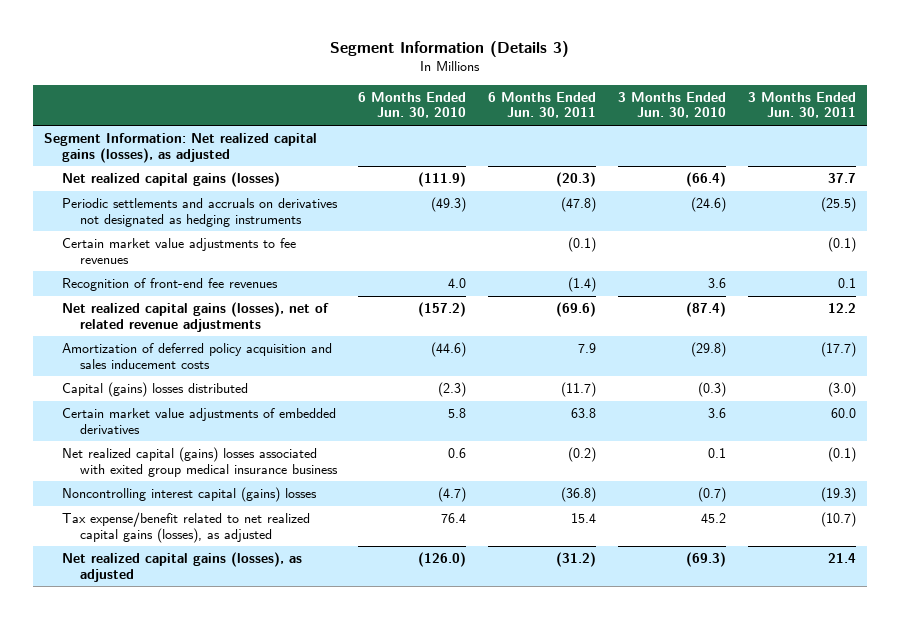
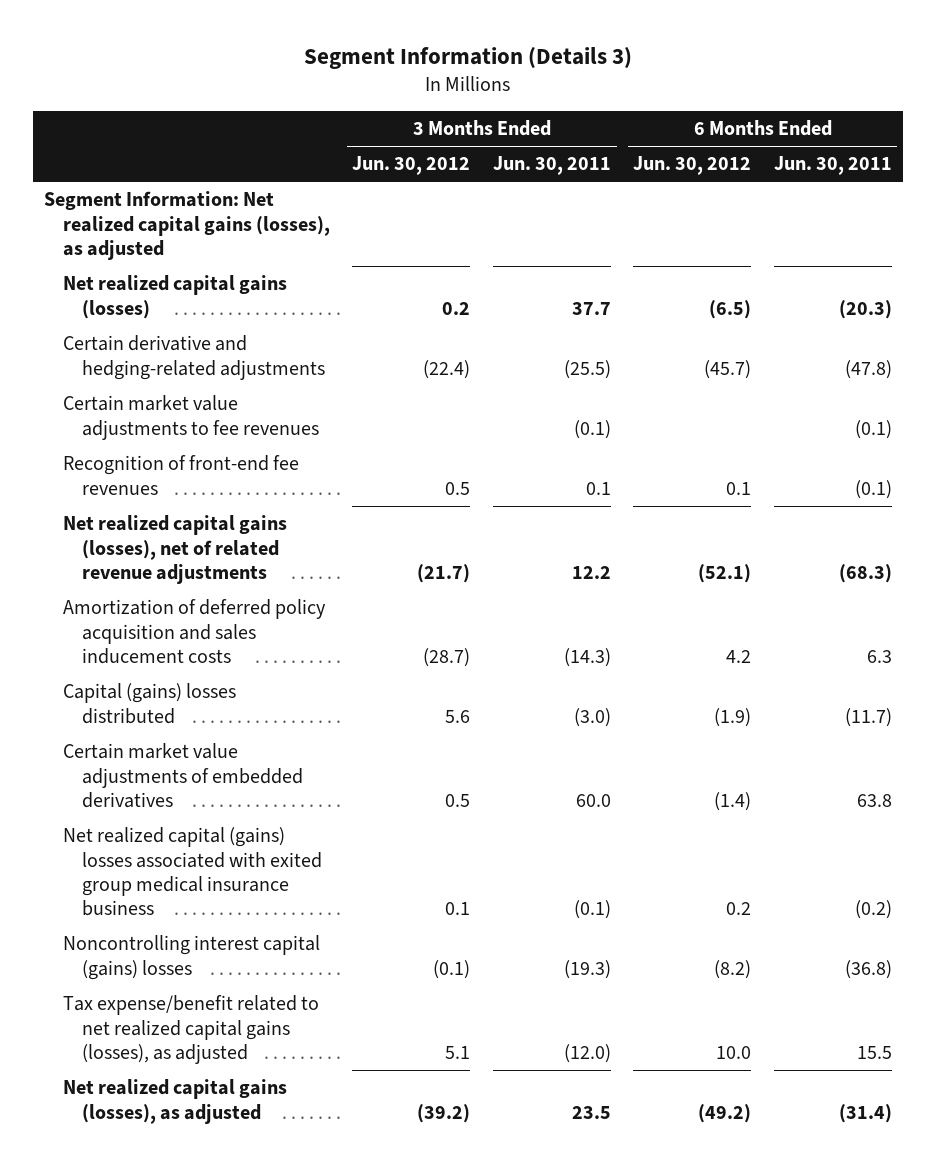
[358,91,467,119] 6 Months Ended Jun. 30, 2010 -> none
[618,91,727,119] 3 Months Ended Jun. 30, 2010 -> none
none -> [352,156,471,176] Jun. 30, 2012
none -> [633,156,752,176] Jun. 30, 2012
[61,197,338,227] Periodic settlements and accruals on derivatives not designated as hedging instruments -> [62,335,326,380] Certain derivative and hedging-related adjustments
[568,276,597,292] (1.4) -> [854,479,892,499] (0.1)
[556,301,597,317] (69.6) -> [838,564,892,584] (68.3)
[578,342,597,353] 7.9 -> [866,650,892,664] 6.3
[821,341,857,357] (17.7) -> [563,648,611,668] (14.3)
[571,512,597,523] 15.4 -> [856,1046,892,1060] 15.5
[821,511,857,527] (10.7) -> [563,1044,611,1064] (12.0)
[556,551,597,567] (31.2) -> [838,1103,892,1123] (31.4)
[828,552,857,563] 21.4 -> [571,1105,611,1119] 23.5

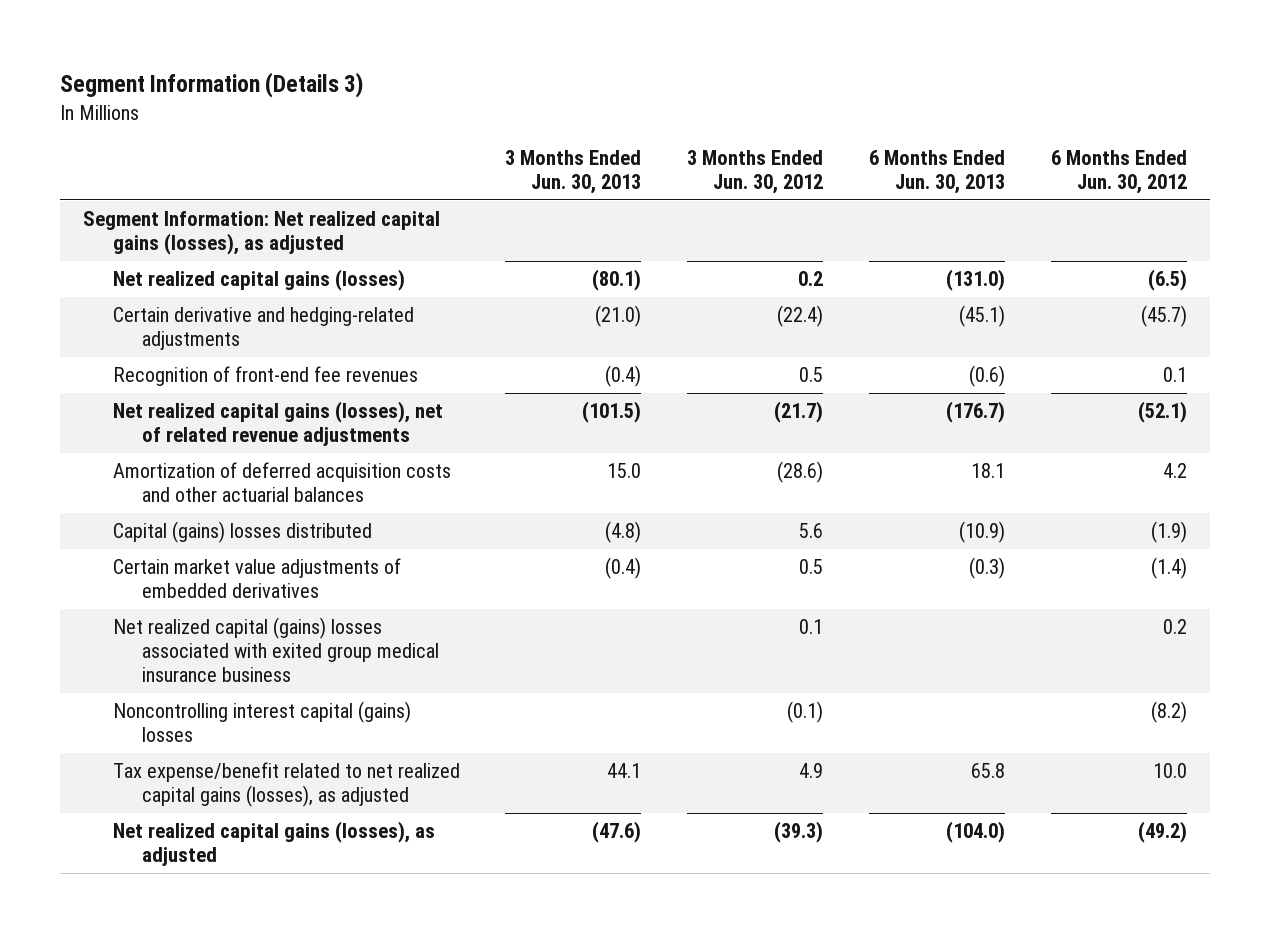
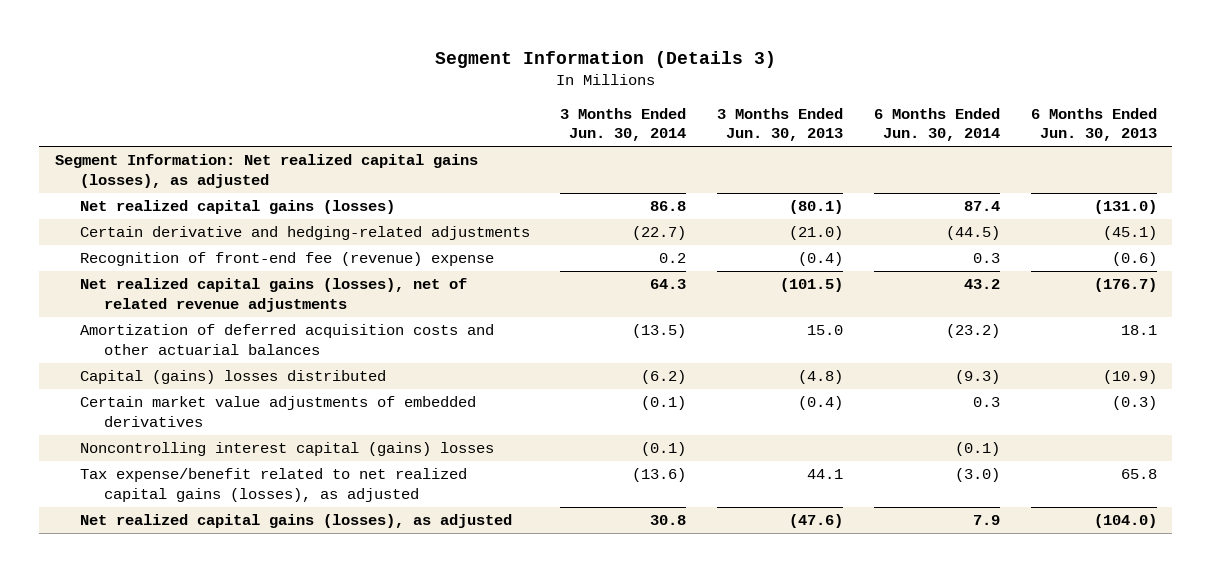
[687,150,824,194] 3 Months Ended Jun. 30, 2012 -> none
[1051,150,1188,194] 6 Months Ended Jun. 30, 2012 -> none
none -> [560,107,687,141] 3 Months Ended Jun. 30, 2014
none -> [874,107,1001,141] 6 Months Ended Jun. 30, 2014
[112,366,418,387] Recognition of front-end fee revenues -> [79,252,494,267] Recognition of front-end fee (revenue) expense
[112,617,439,682] Net realized capital (gains) losses associated with exited group medical insurance business -> none

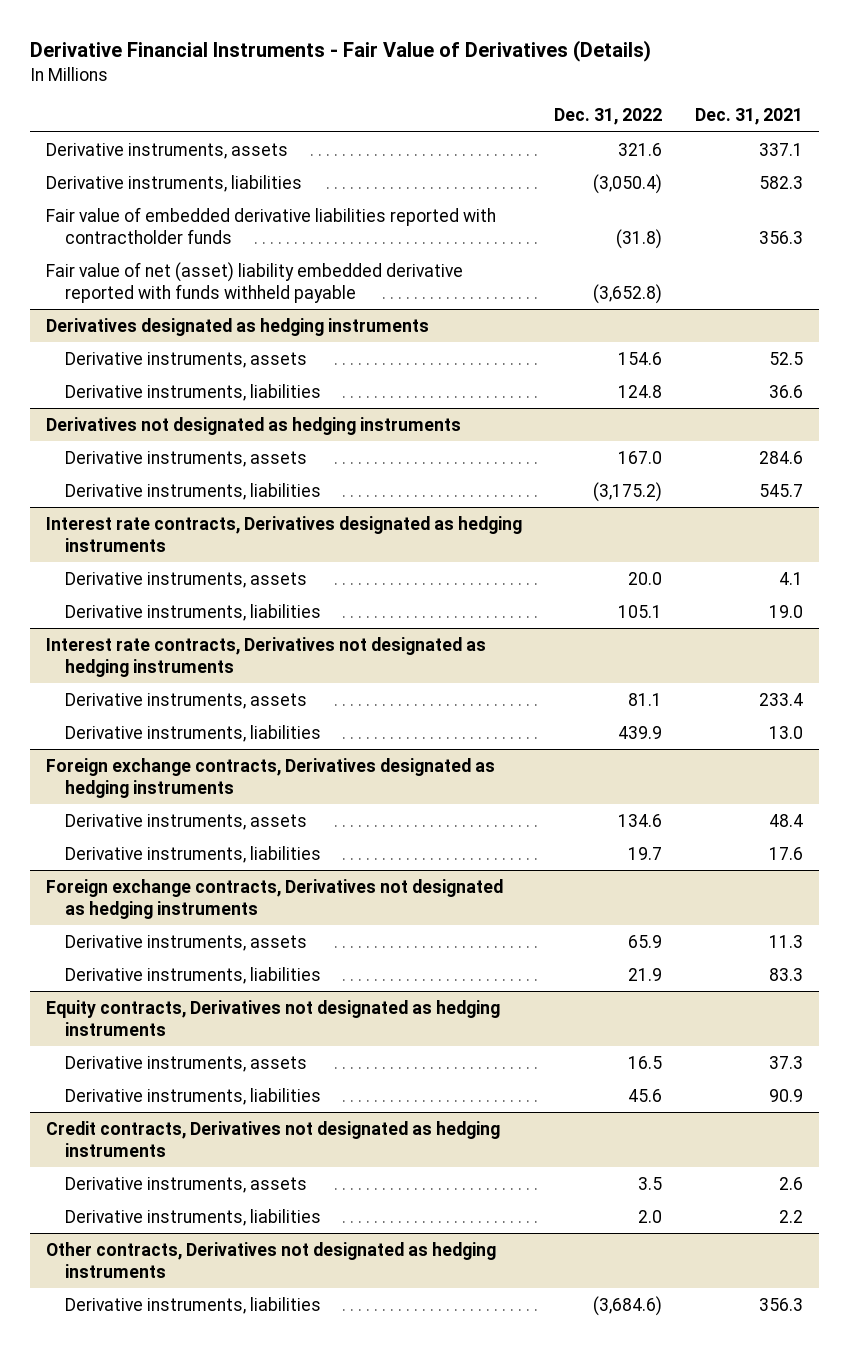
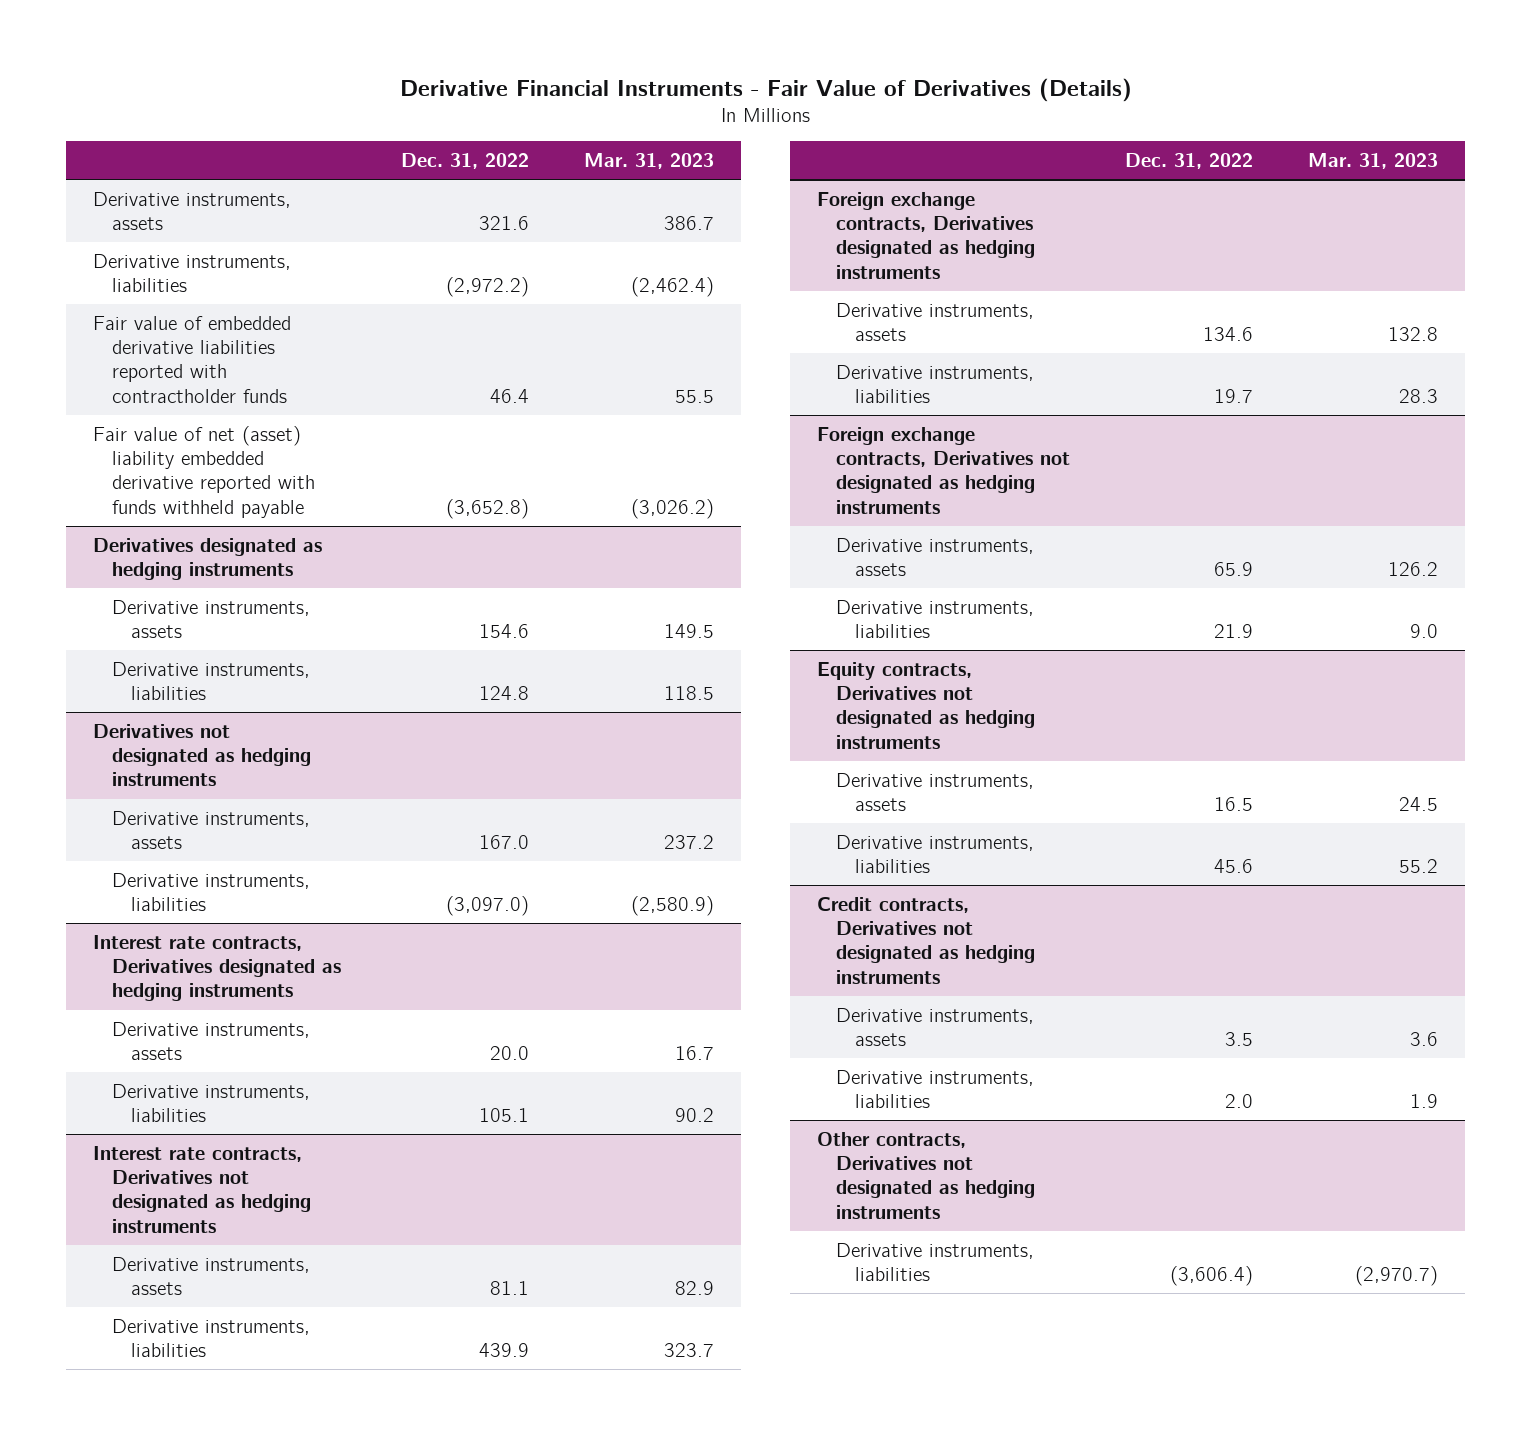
[694,108,803,126] Dec. 31, 2021 -> none
none -> [584,152,715,169] Mar. 31, 2023
[593,173,663,194] (3,050.4) -> [446,276,530,297] (2,972.2)
[616,228,663,249] (31.8) -> [490,388,530,403] 46.4
[593,481,663,502] (3,175.2) -> [446,895,530,916] (3,097.0)
[593,1295,663,1316] (3,684.6) -> [1170,1265,1254,1286] (3,606.4)

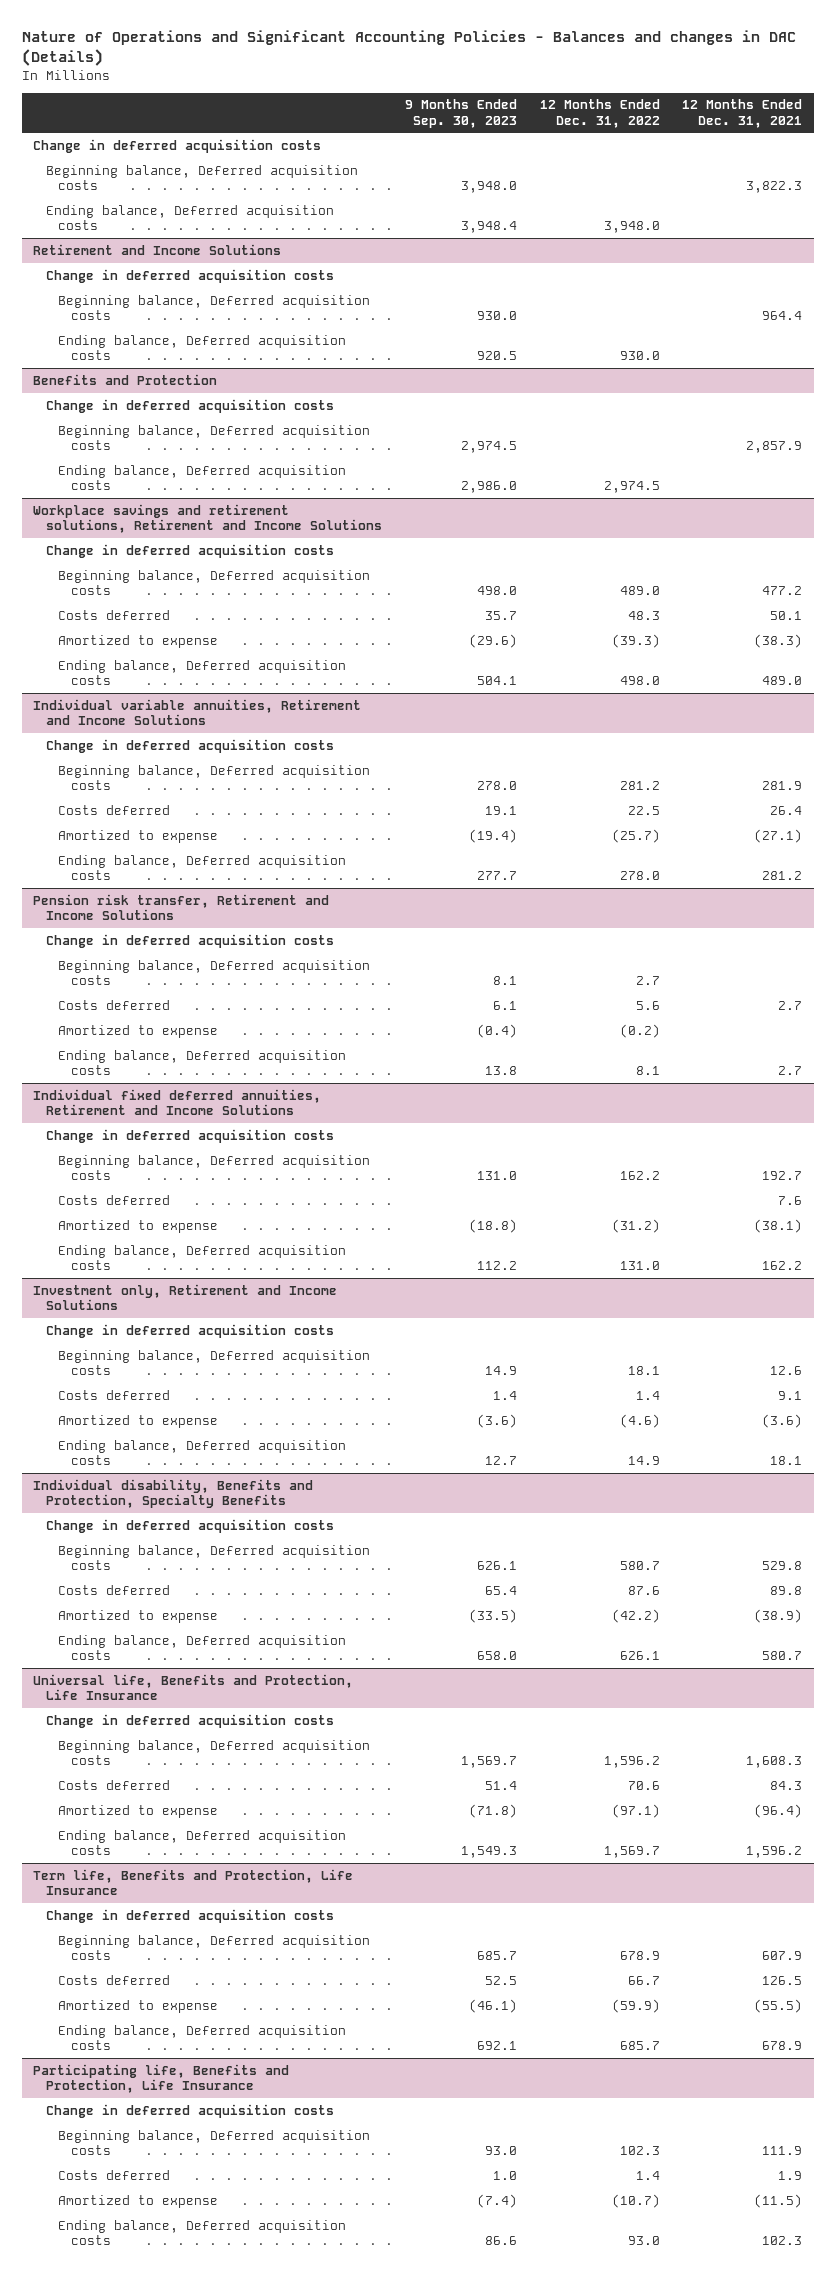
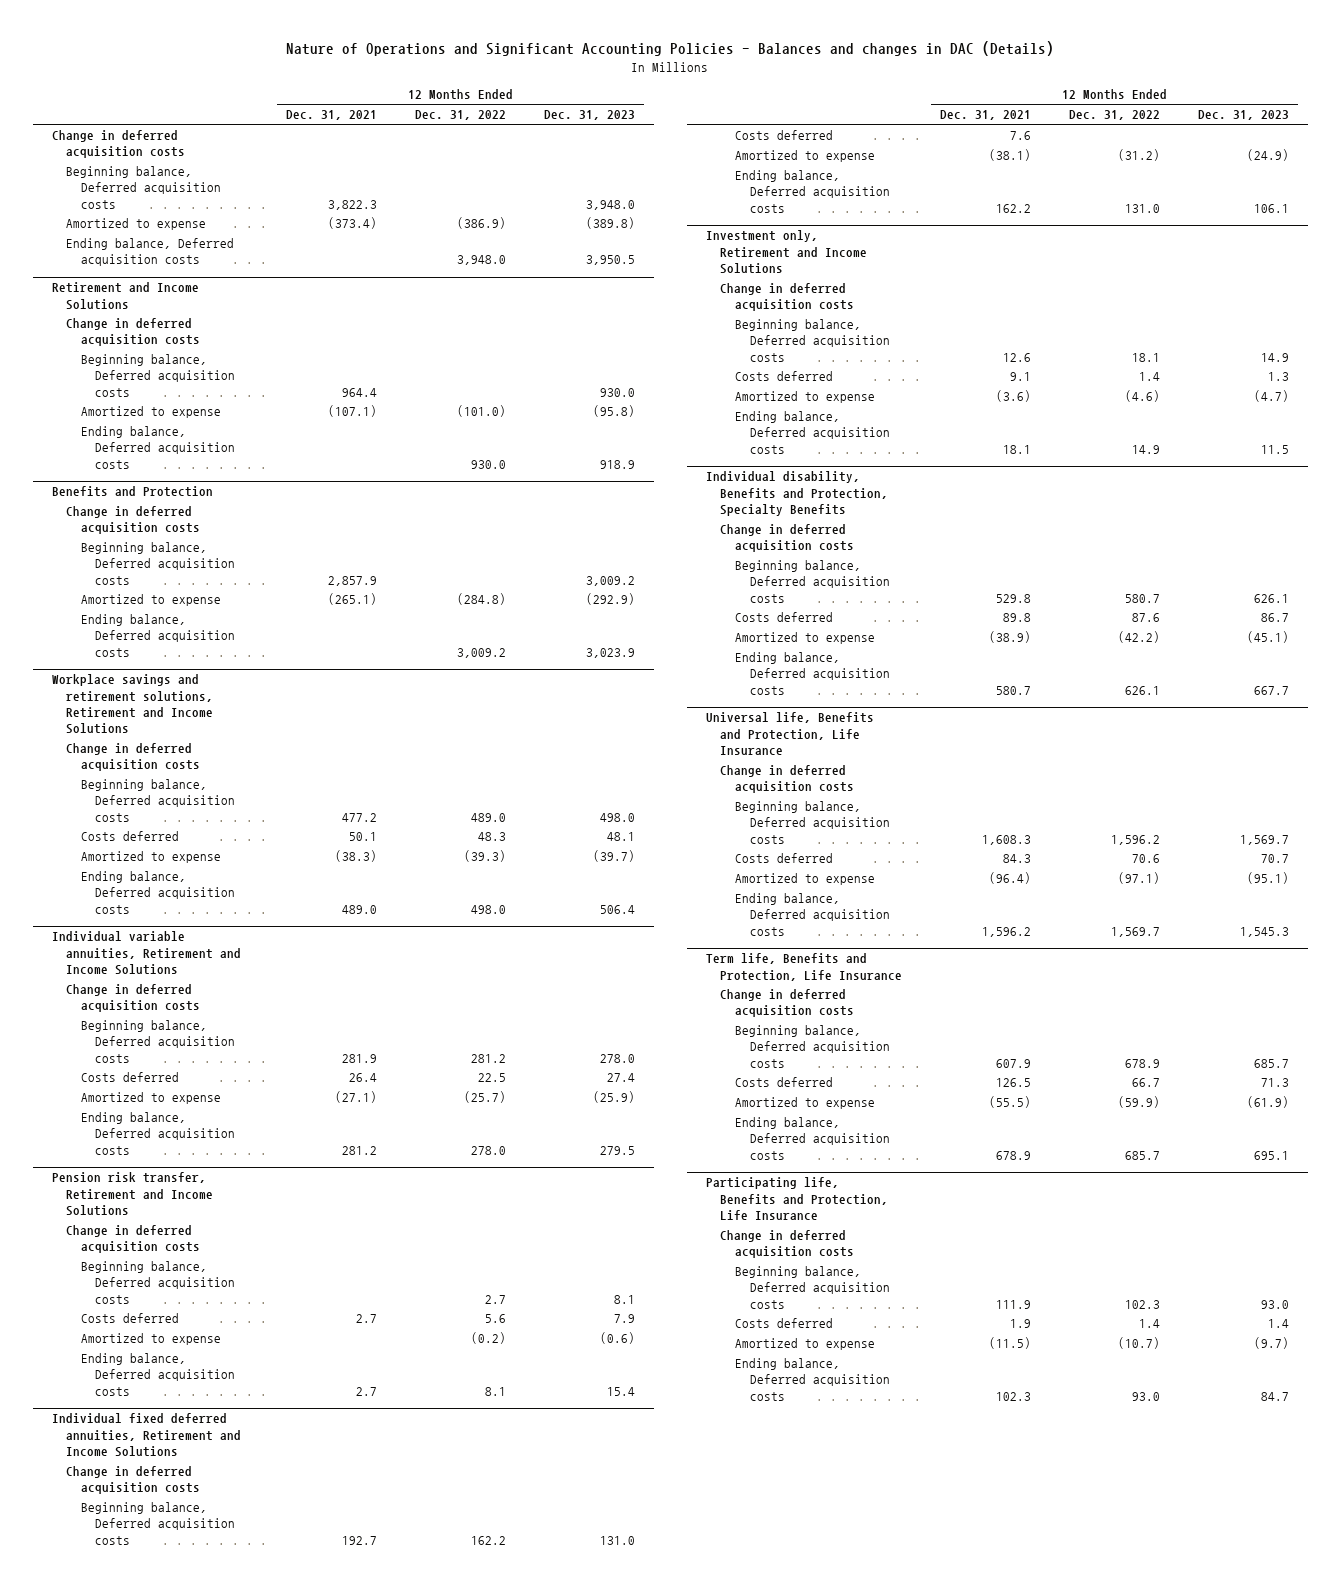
[404,99,517,128] 9 Months Ended Sep. 30, 2023 -> none
none -> [543,110,635,121] Dec. 31, 2023
none -> [66,218,207,231] Amortized to expense
none -> [80,406,221,419] Amortized to expense
none -> [80,594,221,607] Amortized to expense
[603,480,660,493] 2,974.5 -> [457,647,507,658] 3,009.2

